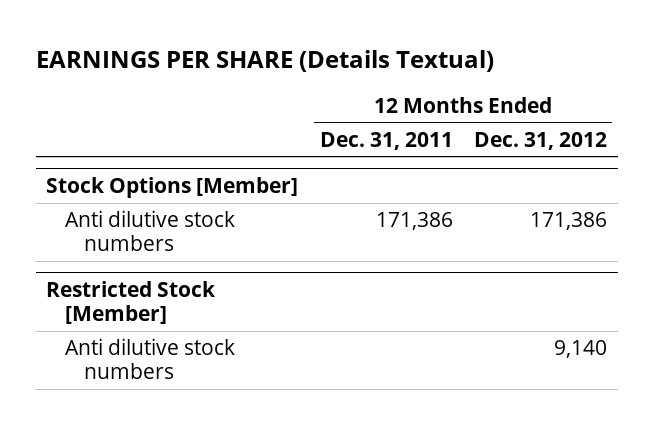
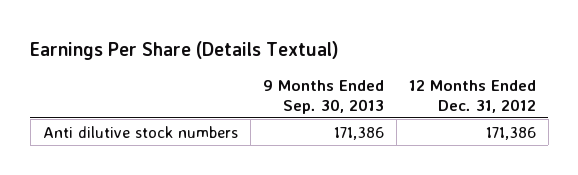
[35,49,494,72] EARNINGS PER SHARE (Details Textual) -> [30,40,340,60] Earnings Per Share (Details Textual)
[319,131,453,150] Dec. 31, 2011 -> none
none -> [262,80,384,114] 9 Months Ended Sep. 30, 2013
[46,177,299,199] Stock Options [Member] -> none
[46,281,217,324] Restricted Stock [Member] -> none
[65,338,236,380] Anti dilutive stock numbers -> none

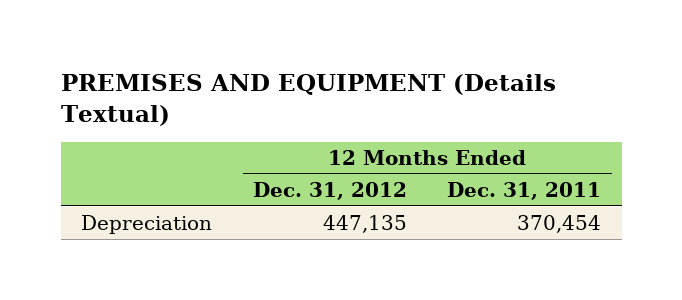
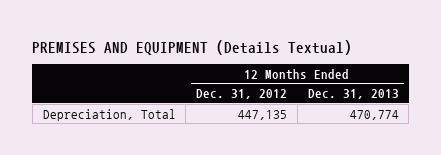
[447,182,602,201] Dec. 31, 2011 -> none
none -> [307,89,399,100] Dec. 31, 2013
[80,215,212,235] Depreciation -> [42,108,176,121] Depreciation, Total

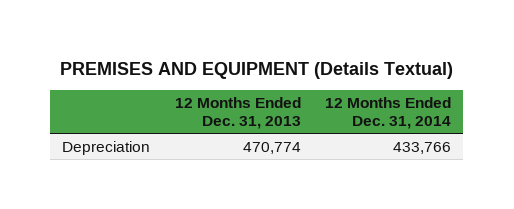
[196,89,288,100] Dec. 31, 2012 -> none
none -> [325,96,452,130] 12 Months Ended Dec. 31, 2014
[42,108,176,121] Depreciation, Total -> [62,140,151,155] Depreciation

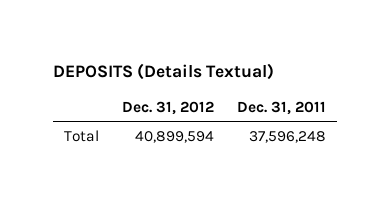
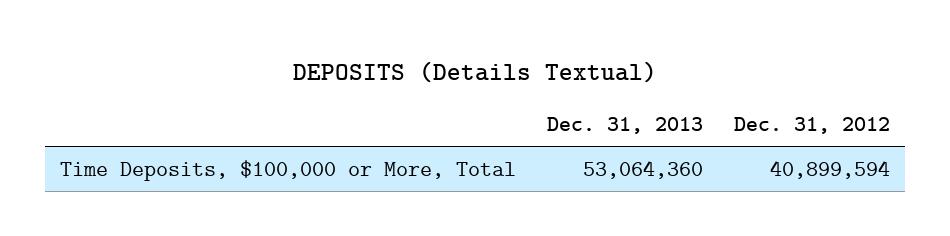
[236,100,326,115] Dec. 31, 2011 -> none
none -> [546,117,703,135] Dec. 31, 2013
[64,130,100,143] Total -> [60,159,517,181] Time Deposits, $100,000 or More, Total

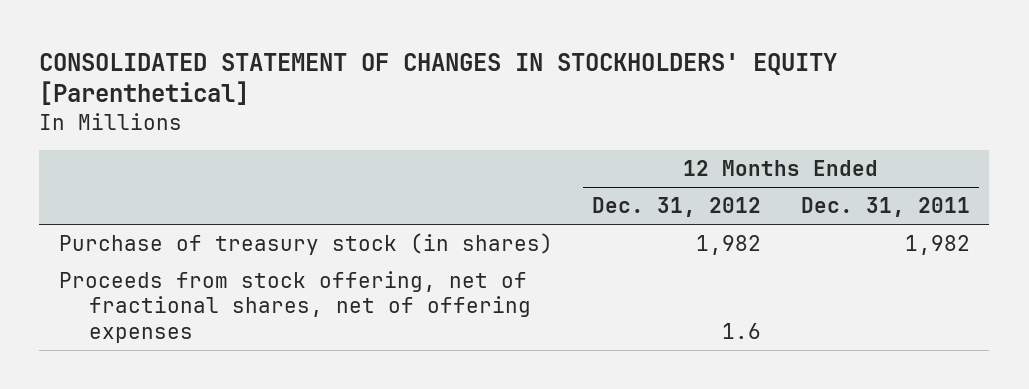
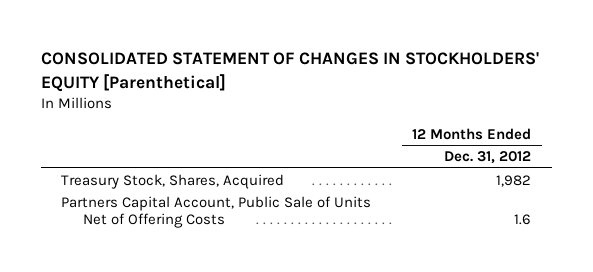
[800,197,970,218] Dec. 31, 2011 -> none
[59,232,554,255] Purchase of treasury stock (in shares) -> [61,173,285,189] Treasury Stock, Shares, Acquired
[59,270,531,343] Proceeds from stock offering, net of fractional shares, net of offering expenses -> [61,195,372,229] Partners Capital Account, Public Sale of Units Net of Offering Costs

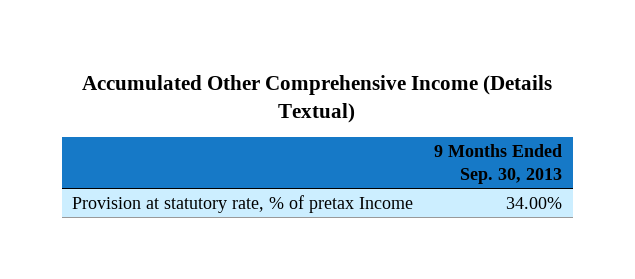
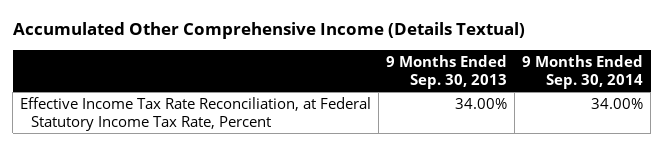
none -> [522,55,644,89] 9 Months Ended Sep. 30, 2014
[72,195,414,214] Provision at statutory rate, % of pretax Income -> [20,97,372,131] Effective Income Tax Rate Reconciliation, at Federal Statutory Income Tax Rate, Percent

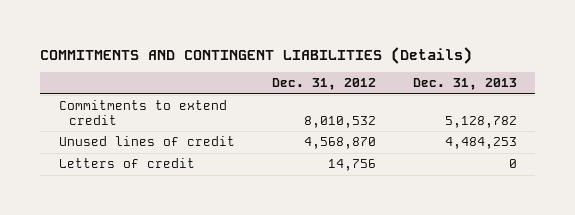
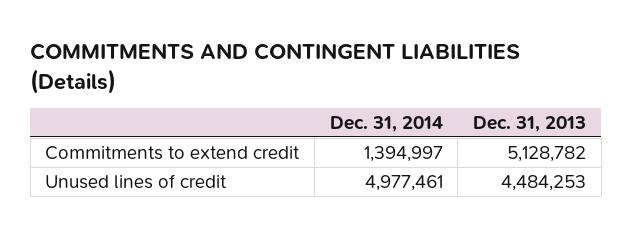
[271,78,376,91] Dec. 31, 2012 -> none
none -> [329,115,443,132] Dec. 31, 2014
[58,158,195,169] Letters of credit -> none

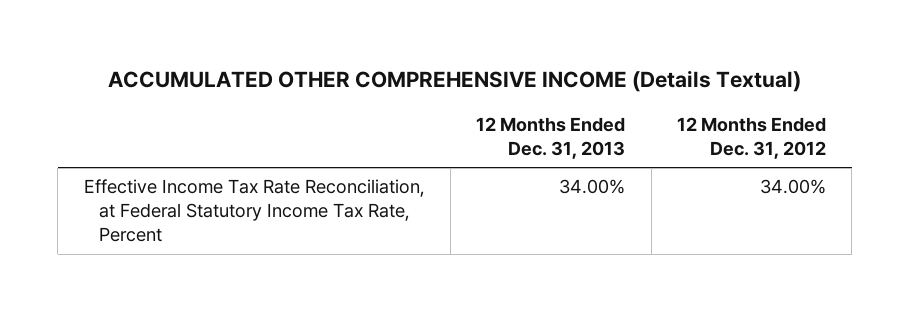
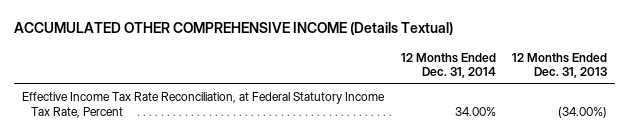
[677,116,827,159] 12 Months Ended Dec. 31, 2012 -> none
none -> [400,52,496,79] 12 Months Ended Dec. 31, 2014
[559,179,626,195] 34.00% -> [557,107,607,119] (34.00%)

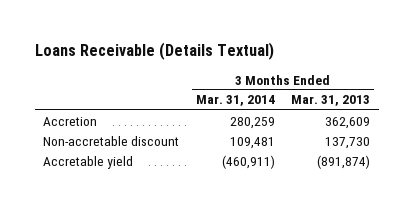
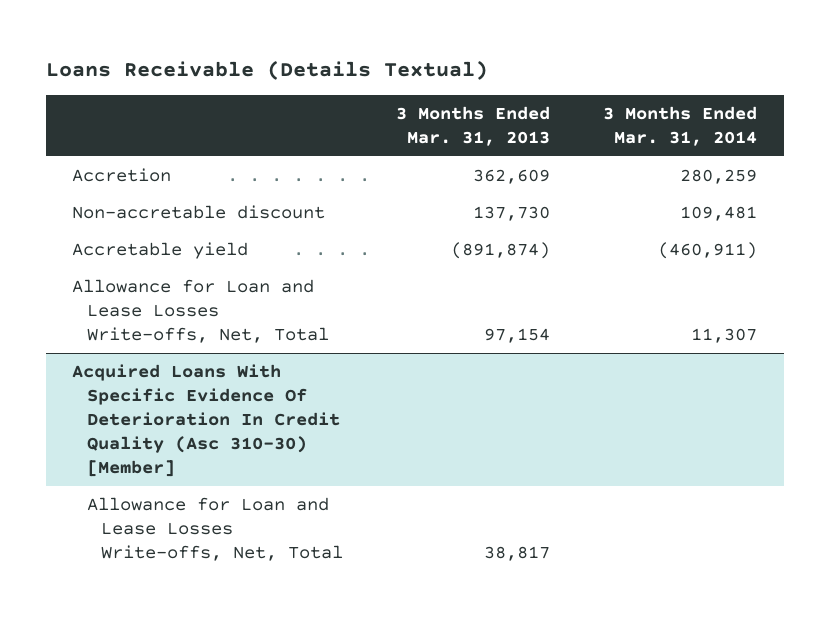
none -> [72,279,329,344] Allowance for Loan and Lease Losses Write-offs, Net, Total
none -> [72,364,340,478] Acquired Loans With Specific Evidence Of Deterioration In Credit Quality (Asc 310-30) [Member]
none -> [86,497,344,562] Allowance for Loan and Lease Losses Write-offs, Net, Total

